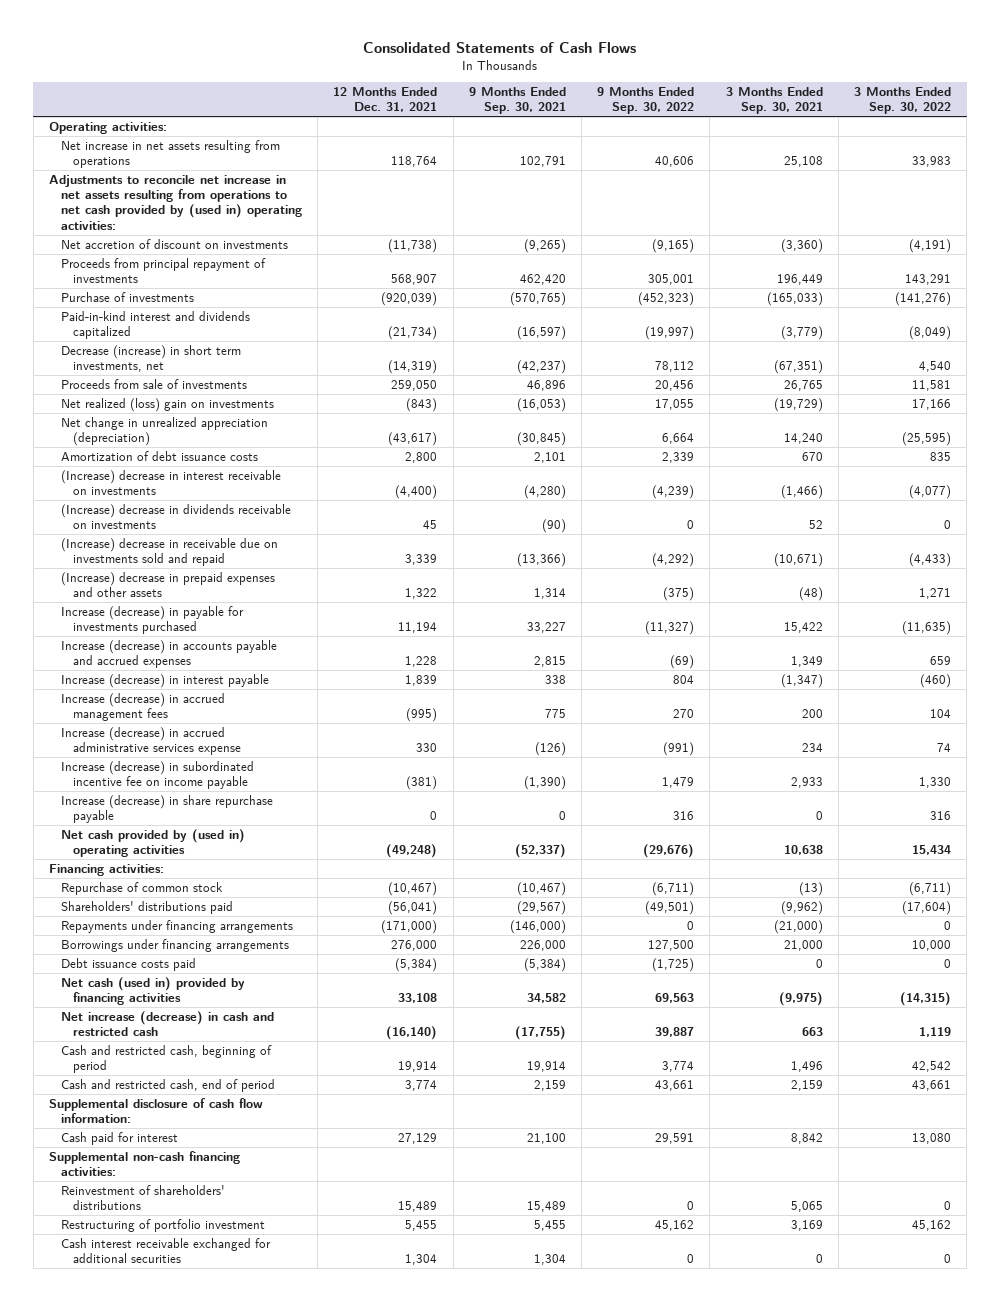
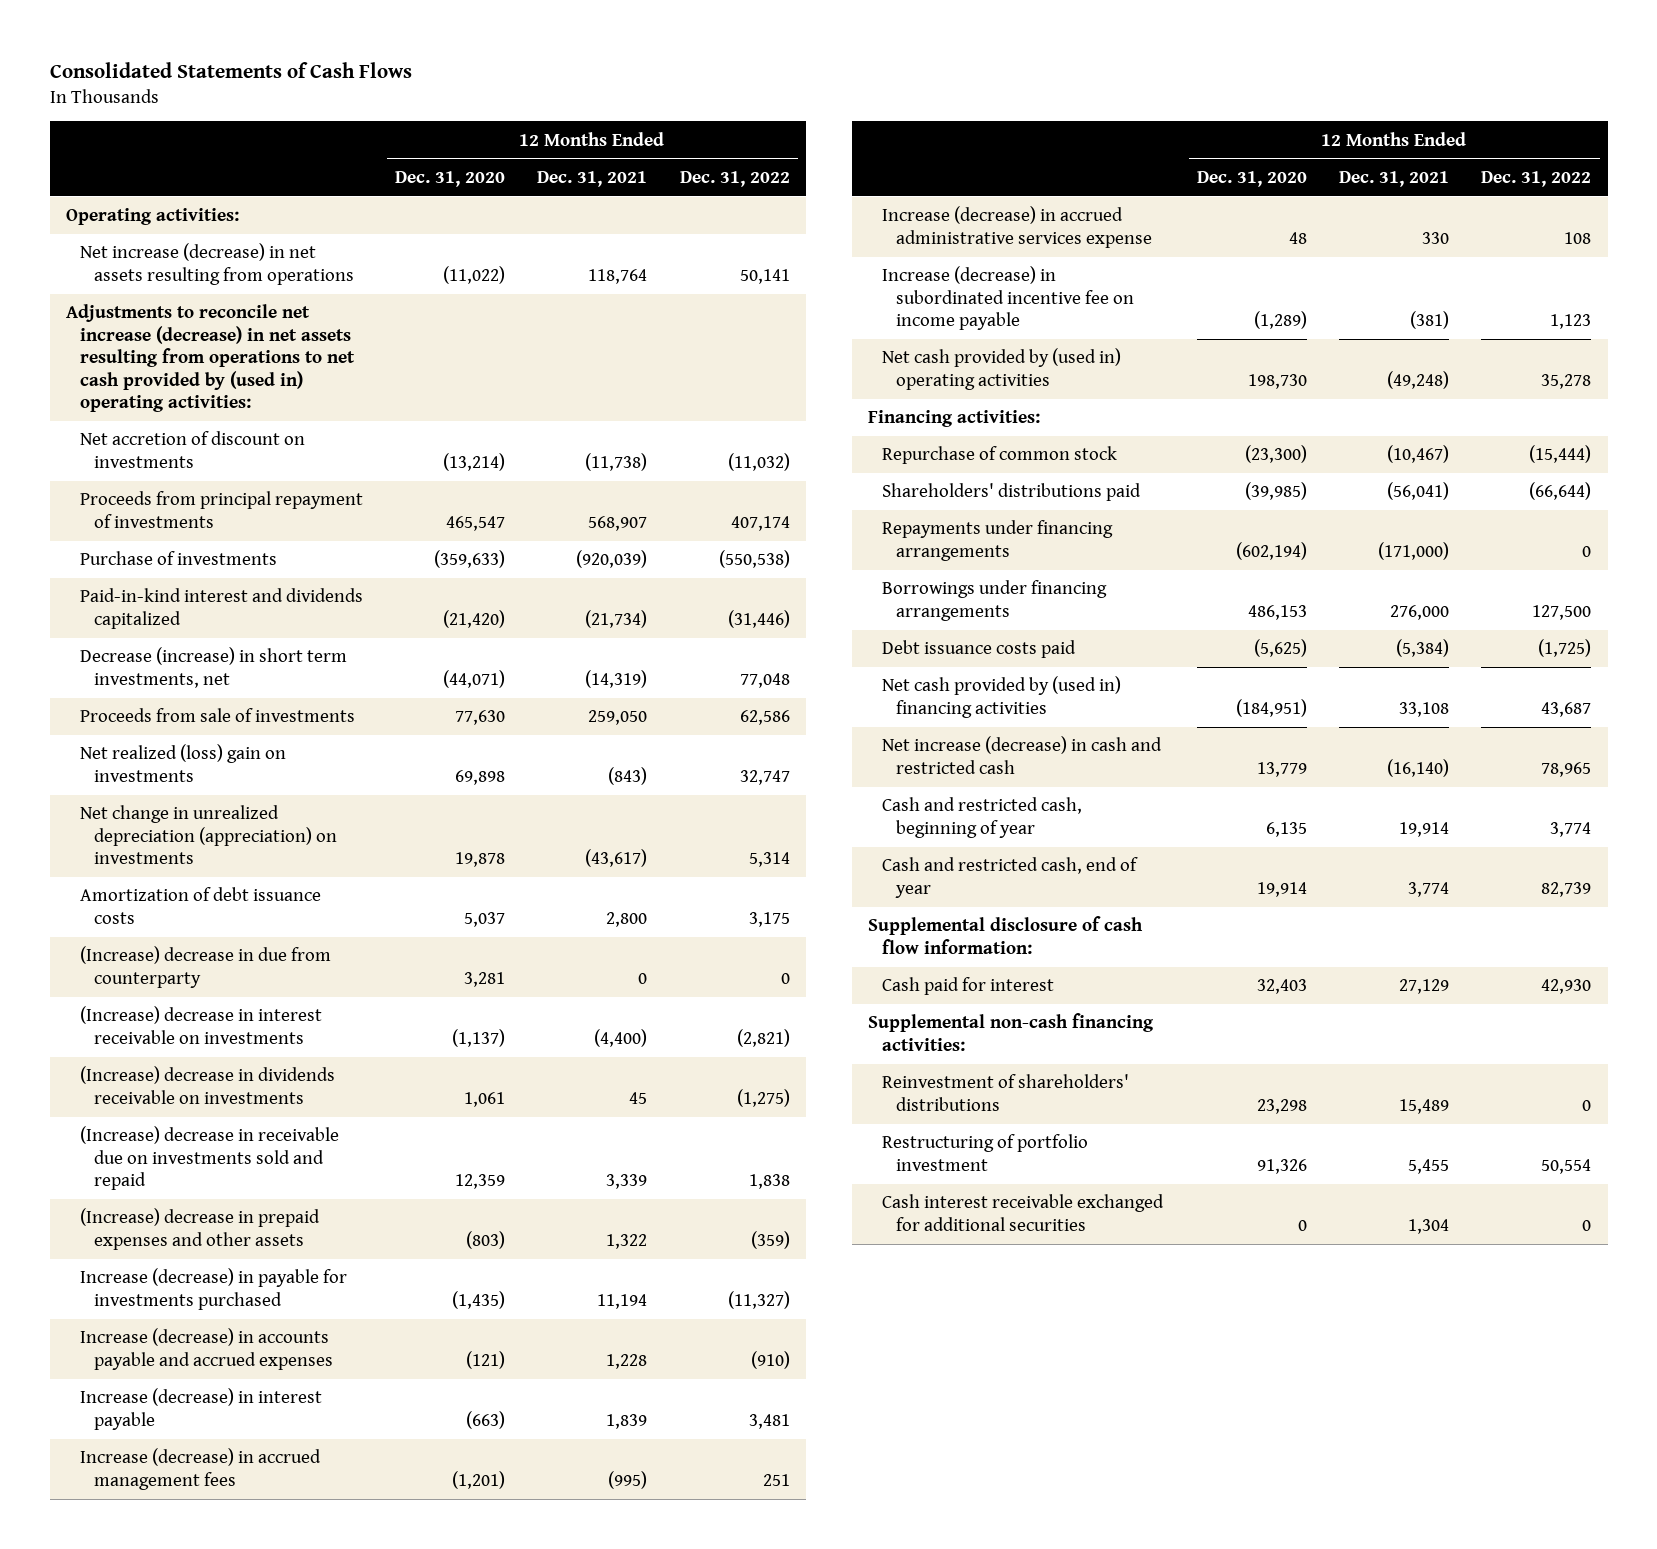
[468,86,566,115] 9 Months Ended Sep. 30, 2021 -> none
[597,86,695,115] 9 Months Ended Sep. 30, 2022 -> none
[725,86,823,115] 3 Months Ended Sep. 30, 2021 -> none
[854,86,952,115] 3 Months Ended Sep. 30, 2022 -> none
none -> [395,170,506,187] Dec. 31, 2020
none -> [679,170,790,187] Dec. 31, 2022
[60,139,280,169] Net increase in net assets resulting from operations -> [79,243,354,285] Net increase (decrease) in net assets resulting from operations
[49,174,302,230] Adjustments to reconcile net increase in net assets resulting from operations to net cash provided by (used in) operating activities: -> [65,304,355,413] Adjustments to reconcile net increase (decrease) in net assets resulting from operations to net cash provided by (used in) operating activities:
[60,416,268,447] Net change in unrealized appreciation (depreciation) -> [79,805,337,865] Net change in unrealized depreciation (appreciation) on investments
none -> [79,946,331,988] (Increase) decrease in due from counterparty
[60,794,273,824] Increase (decrease) in share repurchase payable -> none
[60,976,245,1006] Net cash (used in) provided by financing activities -> [881,676,1121,718] Net cash provided by (used in) financing activities
[60,1044,272,1074] Cash and restricted cash, beginning of period -> [881,797,1082,838] Cash and restricted cash, beginning of year
[60,1078,275,1092] Cash and restricted cash, end of period -> [881,857,1138,898] Cash and restricted cash, end of year

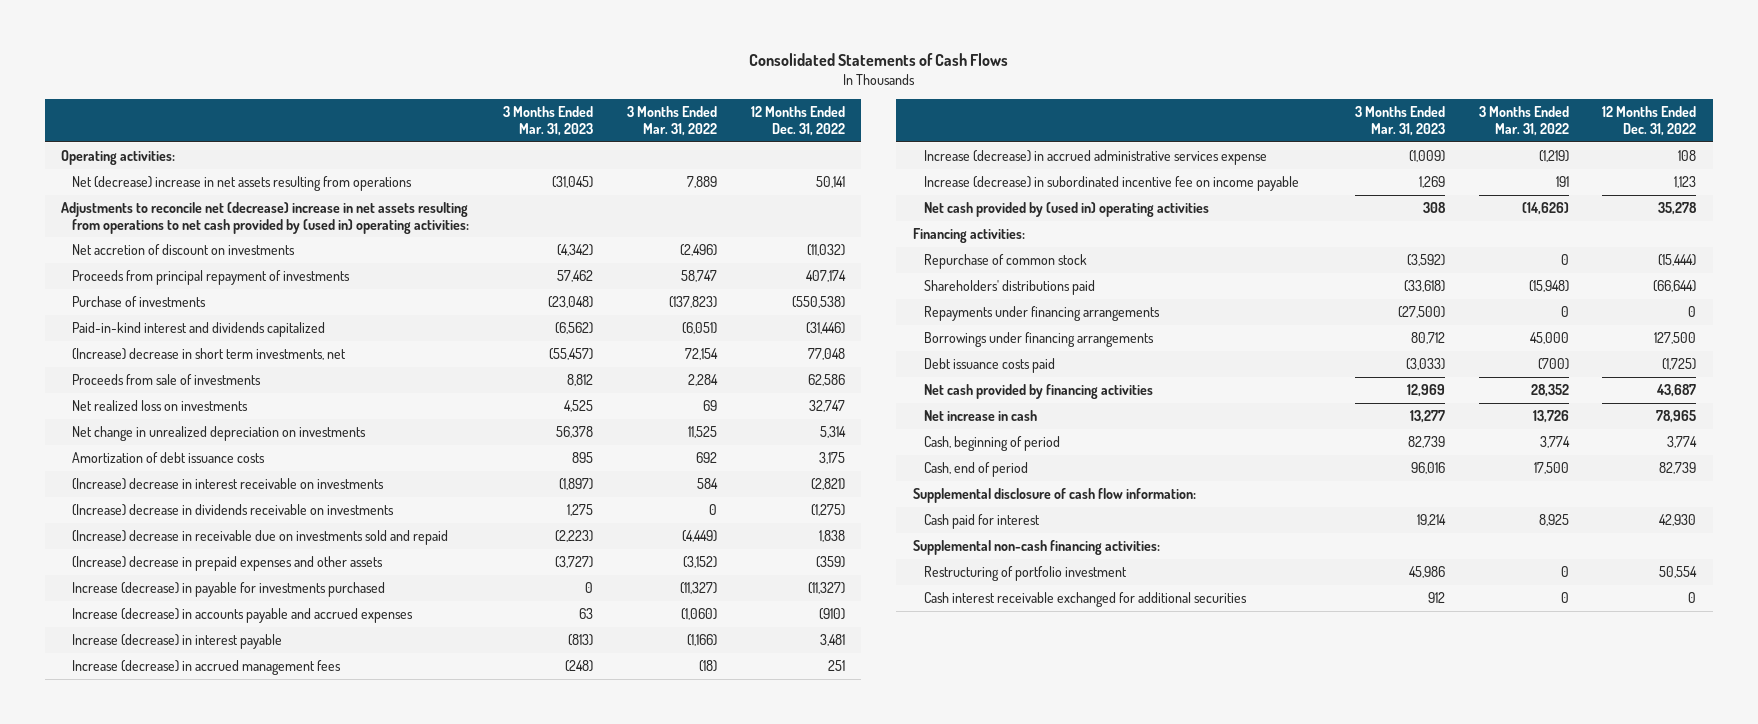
[395,170,506,187] Dec. 31, 2020 -> none
[537,170,648,187] Dec. 31, 2021 -> none
none -> [503,106,594,136] 3 Months Ended Mar. 31, 2023
none -> [626,106,717,136] 3 Months Ended Mar. 31, 2022
[79,243,354,285] Net increase (decrease) in net assets resulting from operations -> [72,175,413,191] Net (decrease) increase in net assets resulting from operations
[65,304,355,413] Adjustments to reconcile net increase (decrease) in net assets resulting from operations to net cash provided by (used in) operating activities: -> [61,201,470,234] Adjustments to reconcile net (decrease) increase in net assets resulting from operations to net cash provided by (used in) operating activities:
[79,647,347,688] Decrease (increase) in short term investments, net -> [72,347,347,360] (Increase) decrease in short term investments, net
[79,744,286,782] Net realized (loss) gain on investments -> [72,399,249,411] Net realized loss on investments
[79,805,337,865] Net change in unrealized depreciation (appreciation) on investments -> [72,425,367,441] Net change in unrealized depreciation on investments
[79,946,331,988] (Increase) decrease in due from counterparty -> none
[881,676,1121,718] Net cash provided by (used in) financing activities -> [924,383,1154,399] Net cash provided by financing activities
[881,736,1162,774] Net increase (decrease) in cash and restricted cash -> [924,409,1038,421] Net increase in cash
[881,797,1082,838] Cash and restricted cash, beginning of year -> [924,435,1061,451] Cash, beginning of period
[881,857,1138,898] Cash and restricted cash, end of year -> [924,461,1029,477] Cash, end of period
[881,1074,1129,1111] Reinvestment of shareholders' distributions -> none

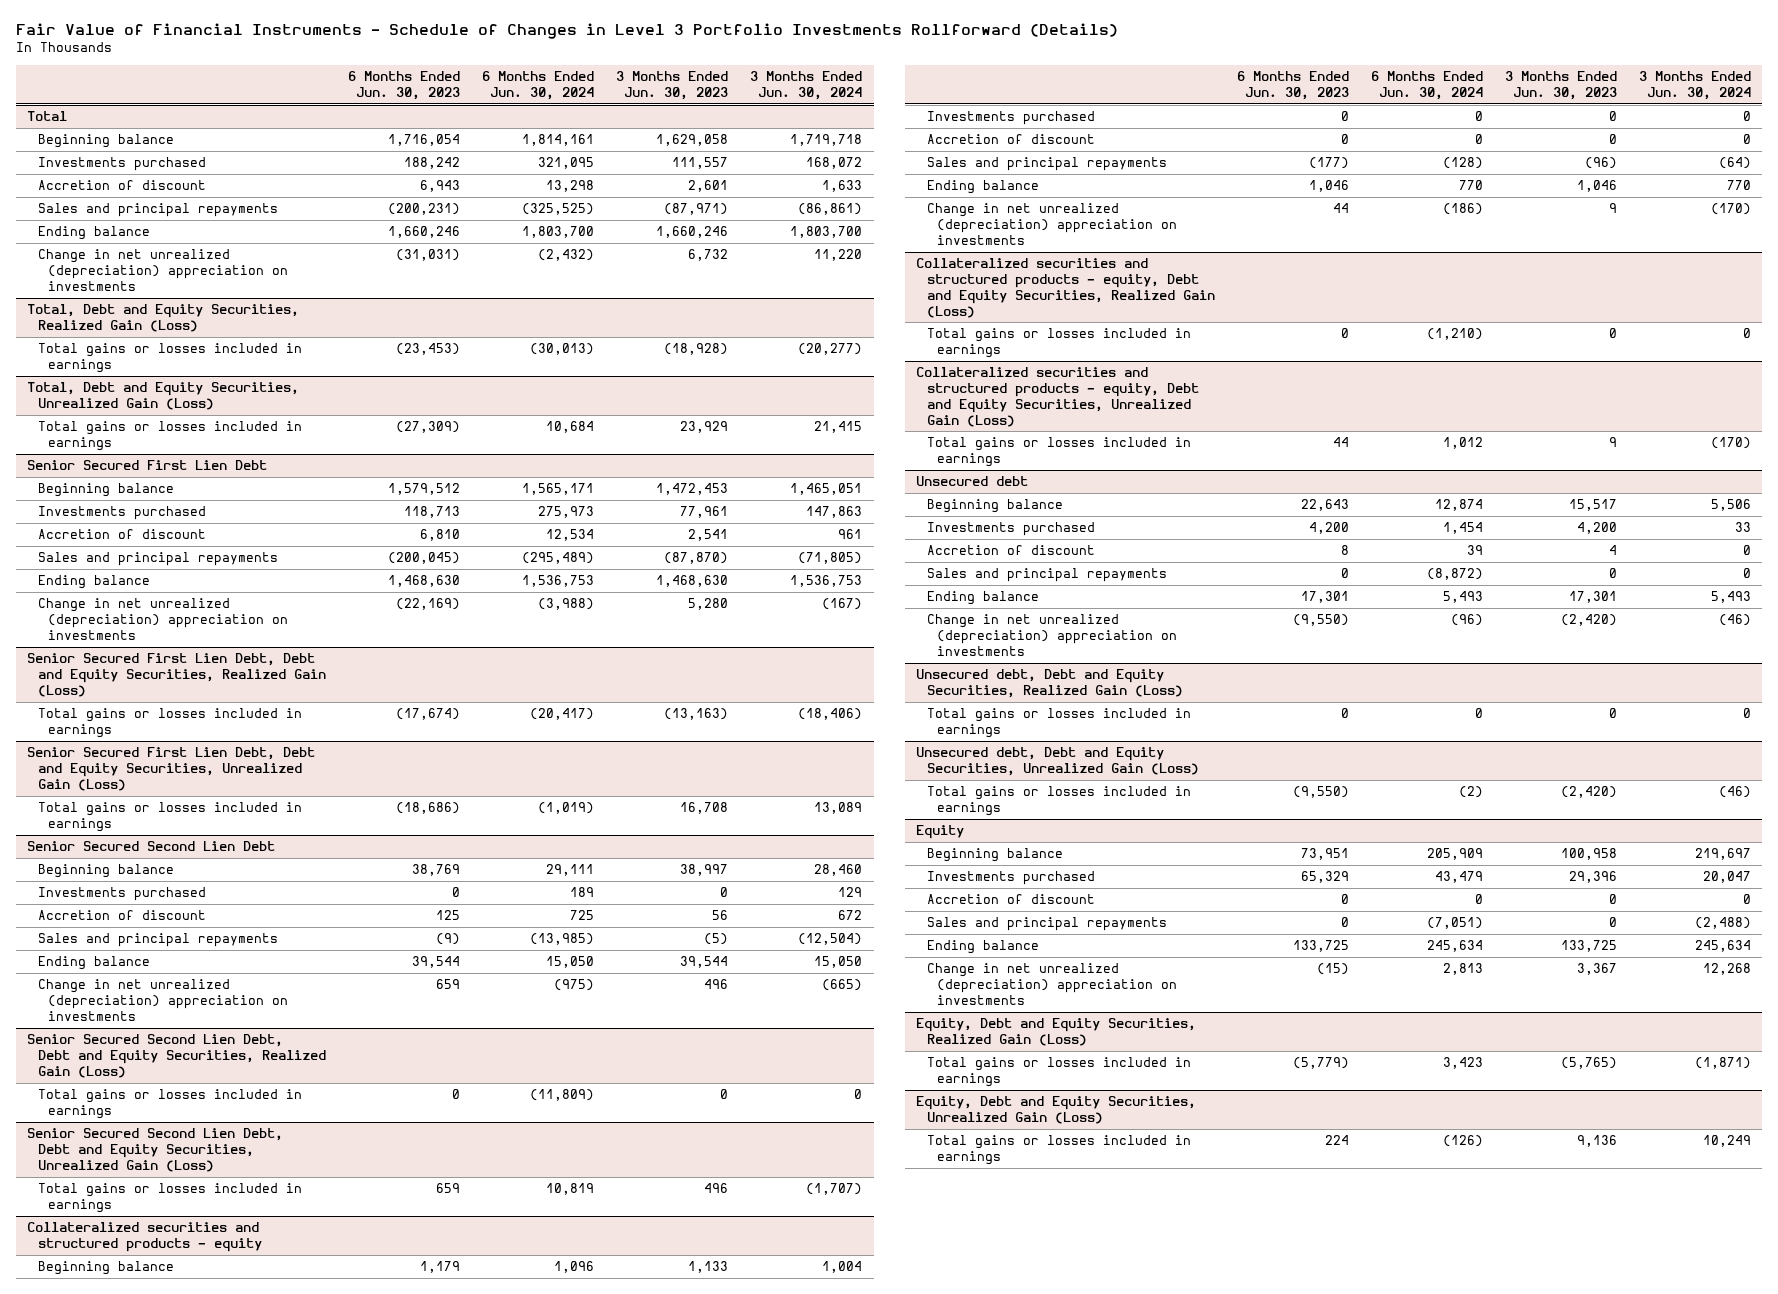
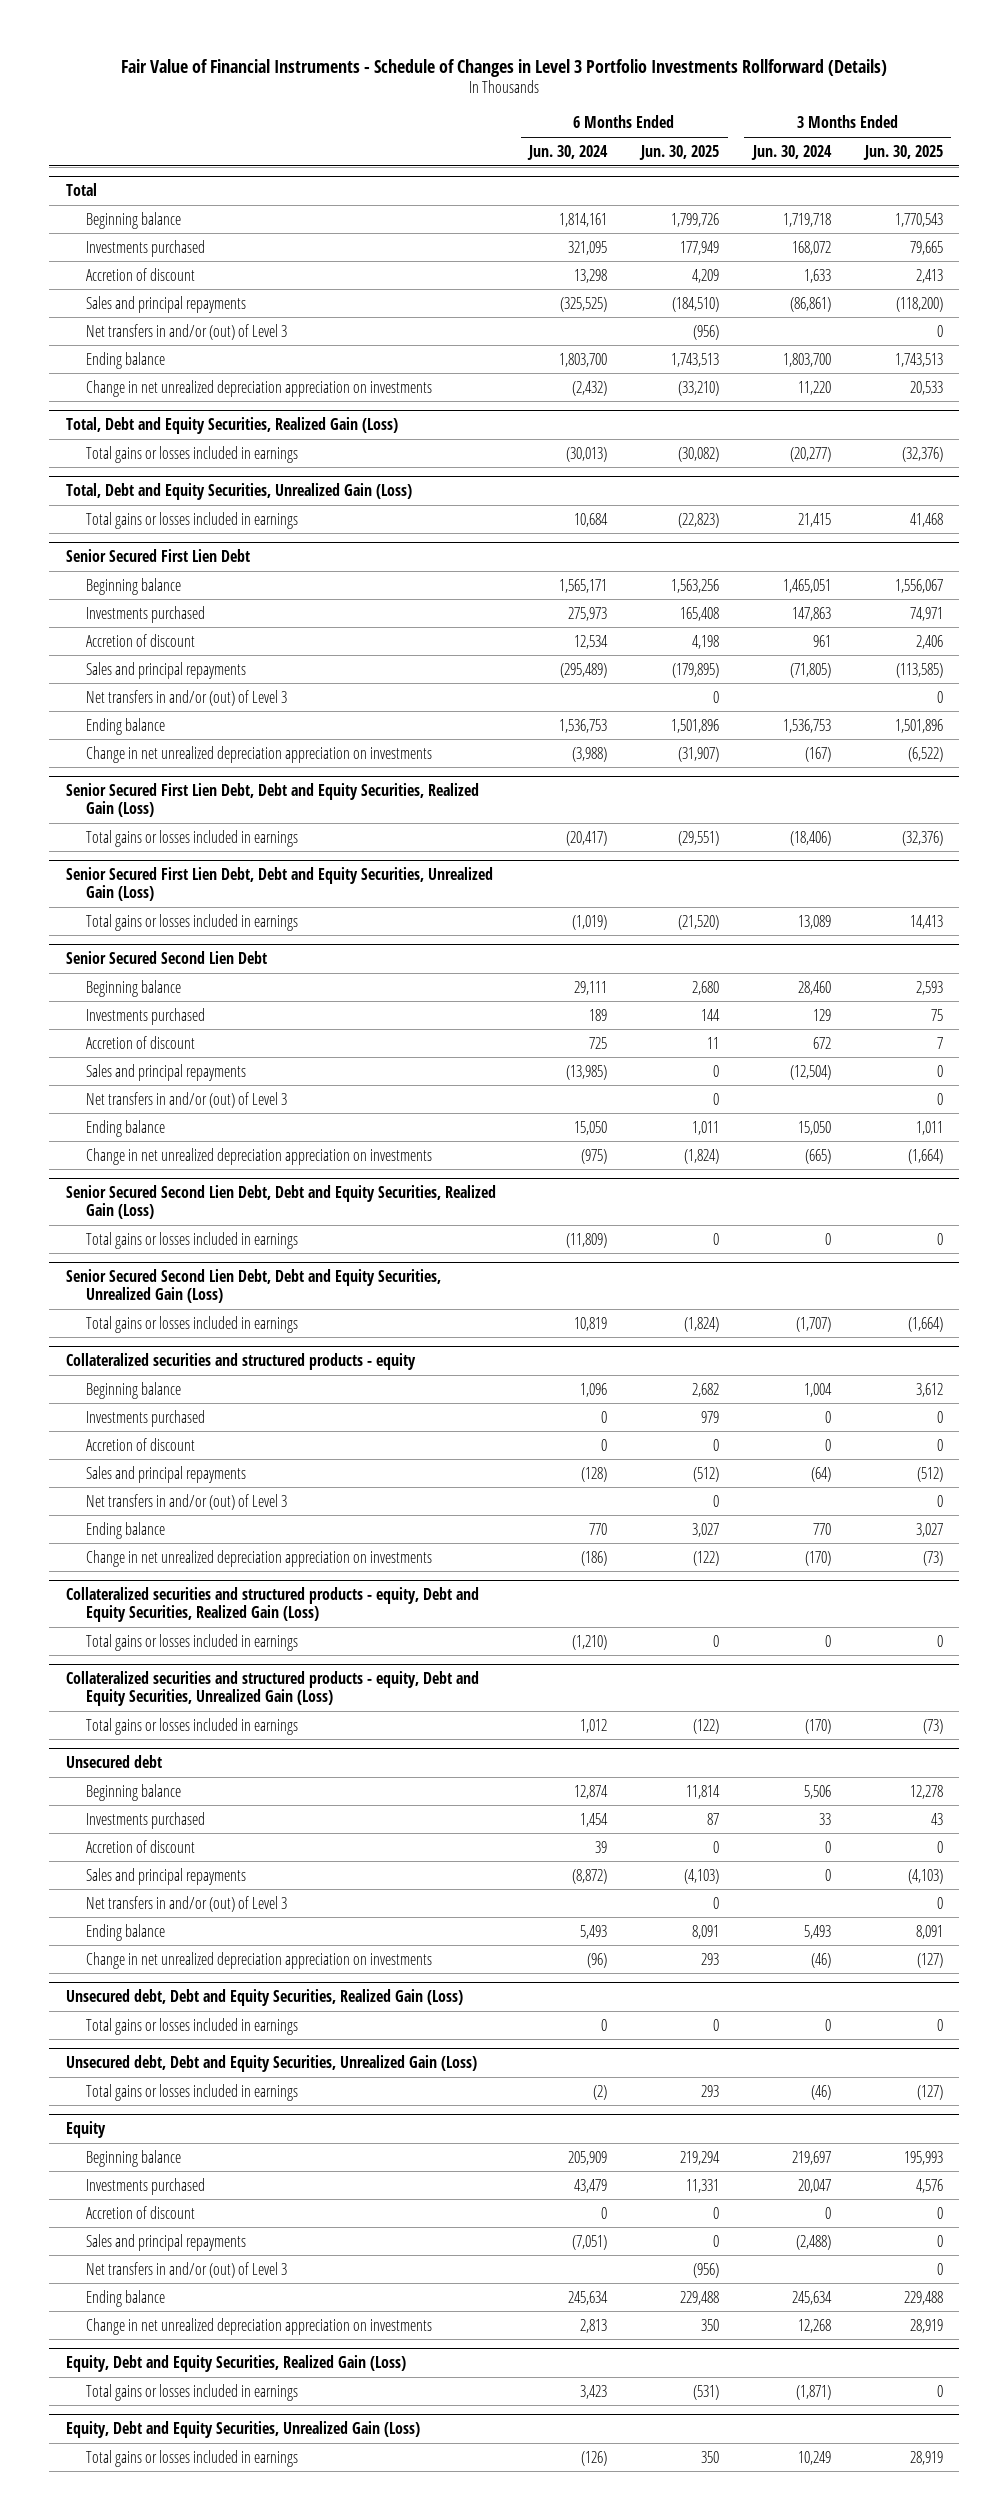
[347,71,460,100] 6 Months Ended Jun. 30, 2023 -> none
[616,71,729,100] 3 Months Ended Jun. 30, 2023 -> none
none -> [639,144,720,160] Jun. 30, 2025
none -> [862,144,943,160] Jun. 30, 2025
none -> [85,323,287,340] Net transfers in and/or (out) of Level 3
[37,249,289,291] Change in net unrealized (depreciation) appreciation on investments -> [85,379,432,397] Change in net unrealized depreciation appreciation on investments
none -> [85,689,287,706] Net transfers in and/or (out) of Level 3
[37,598,289,640] Change in net unrealized (depreciation) appreciation on investments -> [85,745,432,763] Change in net unrealized depreciation appreciation on investments
none -> [85,1091,287,1108] Net transfers in and/or (out) of Level 3
[37,979,289,1021] Change in net unrealized (depreciation) appreciation on investments -> [85,1147,432,1165] Change in net unrealized depreciation appreciation on investments
none -> [85,1493,287,1510] Net transfers in and/or (out) of Level 3
[926,203,1178,245] Change in net unrealized (depreciation) appreciation on investments -> [85,1549,432,1567] Change in net unrealized depreciation appreciation on investments
none -> [85,1895,287,1912] Net transfers in and/or (out) of Level 3
[926,614,1178,656] Change in net unrealized (depreciation) appreciation on investments -> [85,1951,432,1969] Change in net unrealized depreciation appreciation on investments
none -> [85,2261,287,2278] Net transfers in and/or (out) of Level 3
[926,963,1178,1005] Change in net unrealized (depreciation) appreciation on investments -> [85,2317,432,2335] Change in net unrealized depreciation appreciation on investments

